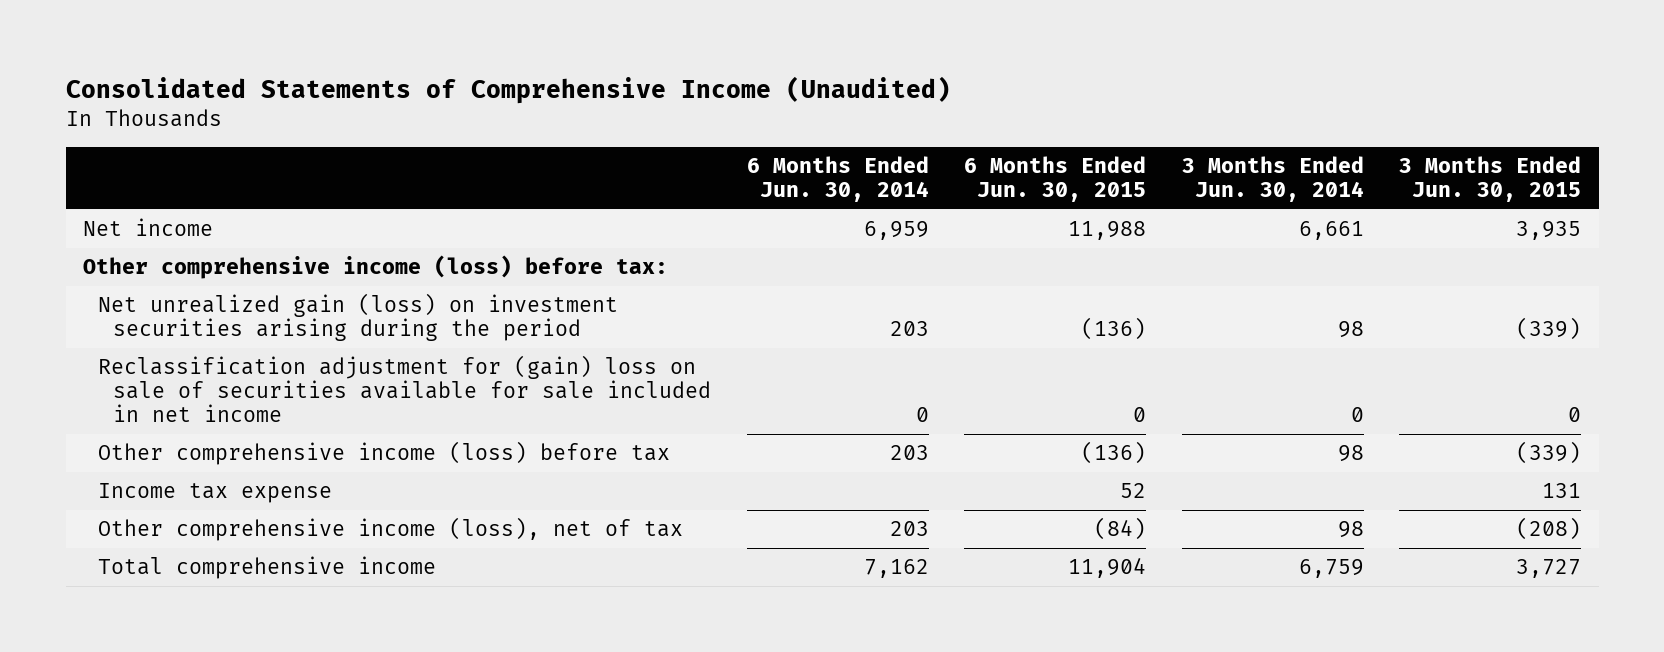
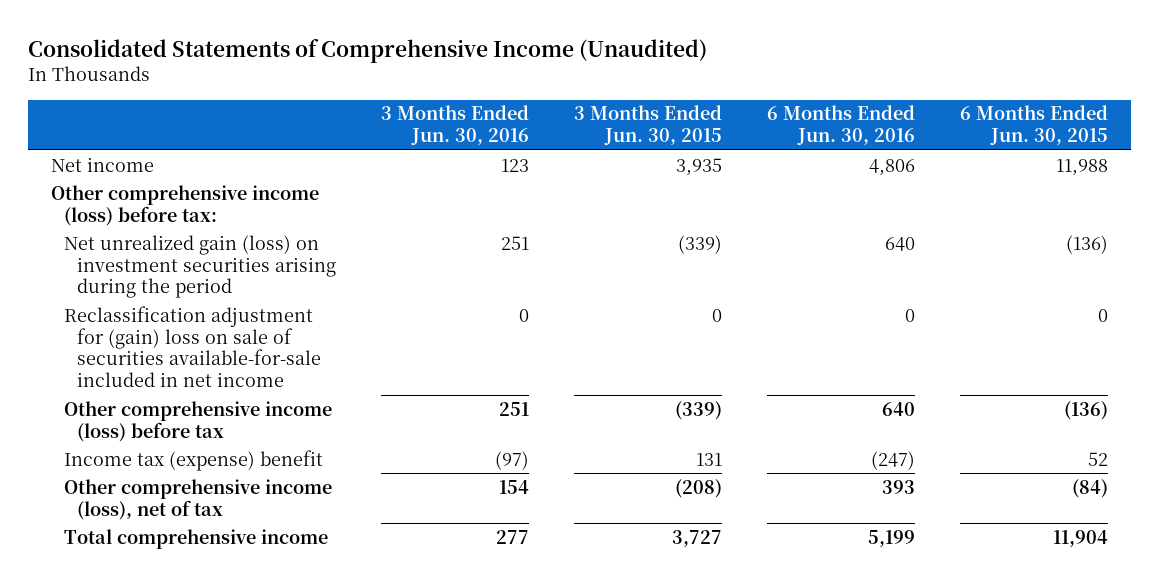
[746,155,929,202] 6 Months Ended Jun. 30, 2014 -> none
[1181,155,1364,202] 3 Months Ended Jun. 30, 2014 -> none
none -> [381,105,530,146] 3 Months Ended Jun. 30, 2016
none -> [767,105,916,146] 6 Months Ended Jun. 30, 2016
[98,355,712,423] Reclassification adjustment for (gain) loss on sale of securities available for sale included in net income -> [64,305,322,388] Reclassification adjustment for (gain) loss on sale of securities available-for-sale included in net income
[98,483,333,504] Income tax expense -> [64,449,324,471] Income tax (expense) benefit

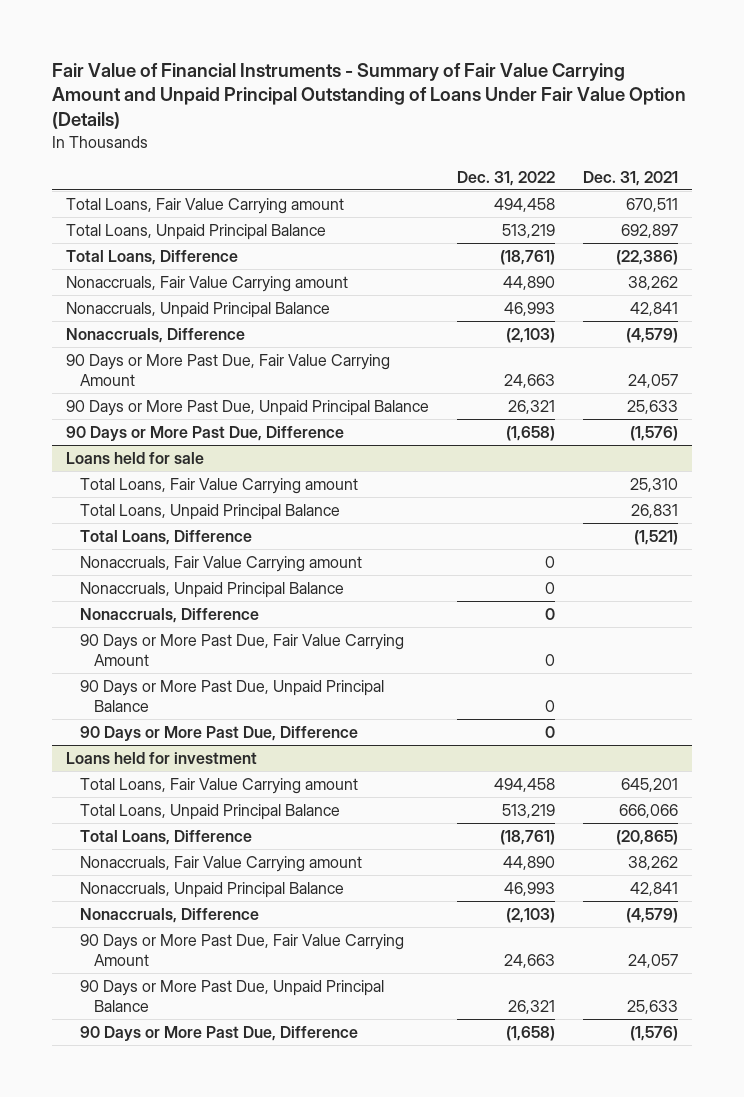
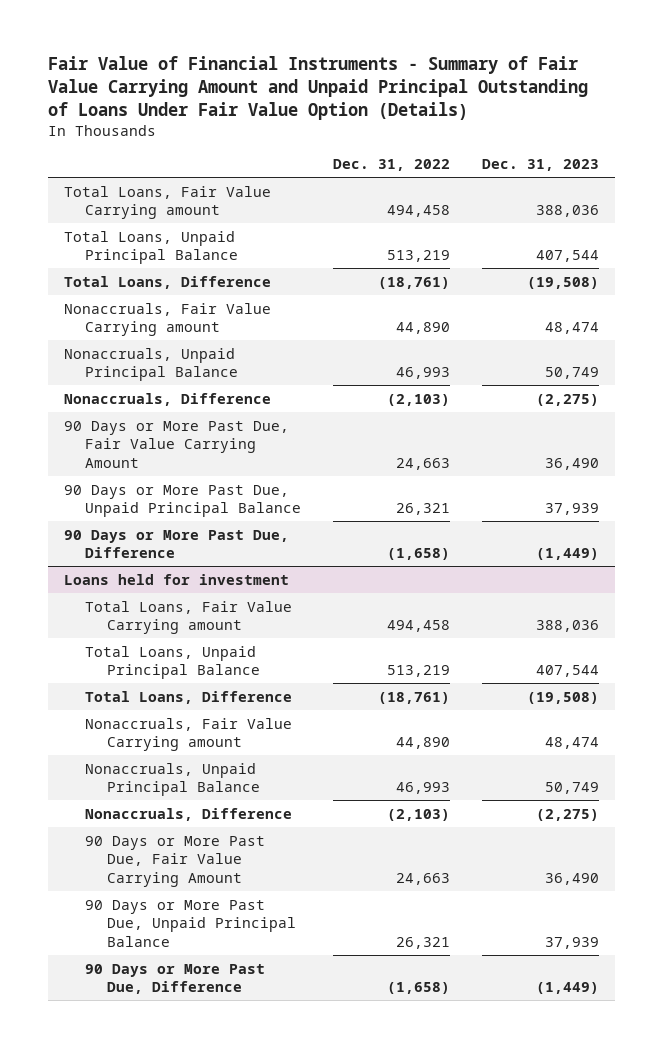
[582,170,678,186] Dec. 31, 2021 -> none
none -> [482,159,600,172] Dec. 31, 2023
[65,451,204,464] Loans held for sale -> none
[79,477,358,494] Total Loans, Fair Value Carrying amount -> none
[79,503,340,520] Total Loans, Unpaid Principal Balance -> none
[79,529,252,545] Total Loans, Difference -> none
[79,555,362,572] Nonaccruals, Fair Value Carrying amount -> none
[79,581,344,598] Nonaccruals, Unpaid Principal Balance -> none
[79,607,259,623] Nonaccruals, Difference -> none
[79,633,404,666] 90 Days or More Past Due, Fair Value Carrying Amount -> none
[79,679,384,712] 90 Days or More Past Due, Unpaid Principal Balance -> none
[79,725,358,741] 90 Days or More Past Due, Difference -> none

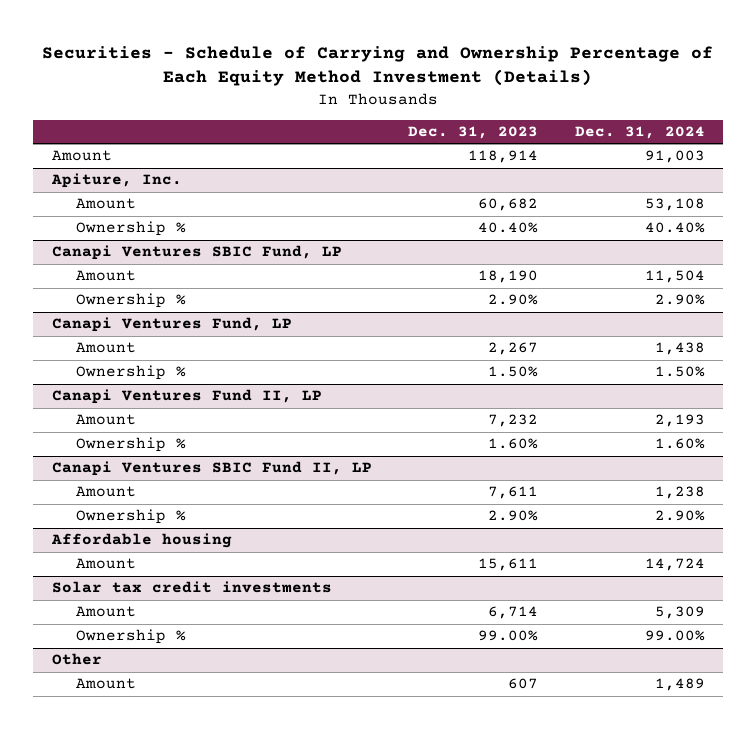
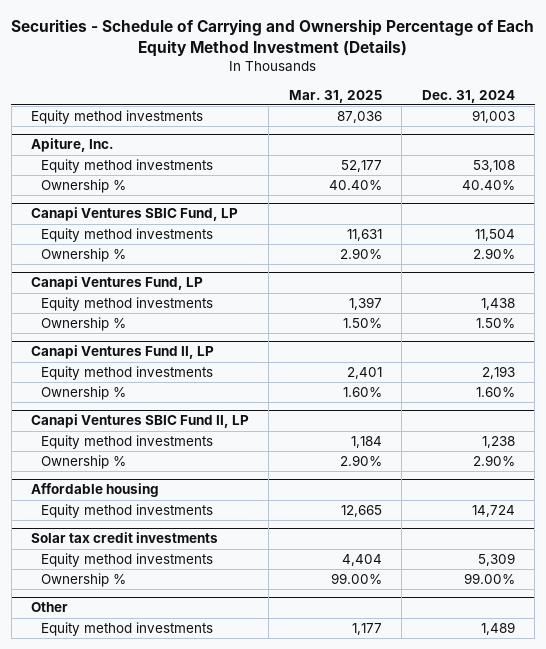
[408,125,539,139] Dec. 31, 2023 -> none
none -> [288,89,382,103] Mar. 31, 2025
[51,150,112,162] Amount -> [30,110,203,125] Equity method investments
[76,198,137,210] Amount -> [40,159,213,174] Equity method investments
[76,270,137,282] Amount -> [40,228,213,243] Equity method investments
[76,342,137,354] Amount -> [40,297,213,312] Equity method investments
[76,414,137,426] Amount -> [40,366,213,381] Equity method investments
[76,486,137,498] Amount -> [40,435,213,450] Equity method investments
[76,558,137,570] Amount -> [40,504,213,519] Equity method investments
[76,606,137,618] Amount -> [40,553,213,568] Equity method investments
[76,678,137,690] Amount -> [40,622,213,637] Equity method investments

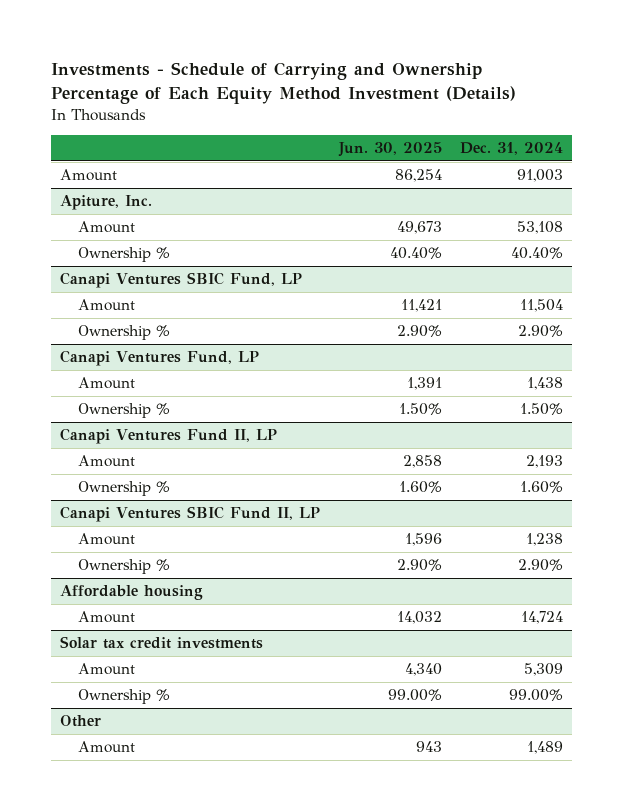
[10,18,534,57] Securities - Schedule of Carrying and Ownership Percentage of Each Equity Method Investment (Details) -> [51,62,517,105] Investments - Schedule of Carrying and Ownership Percentage of Each Equity Method Investment (Details)
[288,89,382,103] Mar. 31, 2025 -> none
none -> [337,142,442,158] Jun. 30, 2025
[30,110,203,125] Equity method investments -> [60,169,118,182] Amount
[40,159,213,174] Equity method investments -> [77,221,135,234] Amount
[40,228,213,243] Equity method investments -> [77,299,135,312] Amount
[40,297,213,312] Equity method investments -> [77,377,135,390] Amount
[40,366,213,381] Equity method investments -> [77,455,135,468] Amount
[40,435,213,450] Equity method investments -> [77,533,135,546] Amount
[40,504,213,519] Equity method investments -> [77,611,135,624] Amount
[40,553,213,568] Equity method investments -> [77,663,135,676] Amount
[40,622,213,637] Equity method investments -> [77,741,135,754] Amount

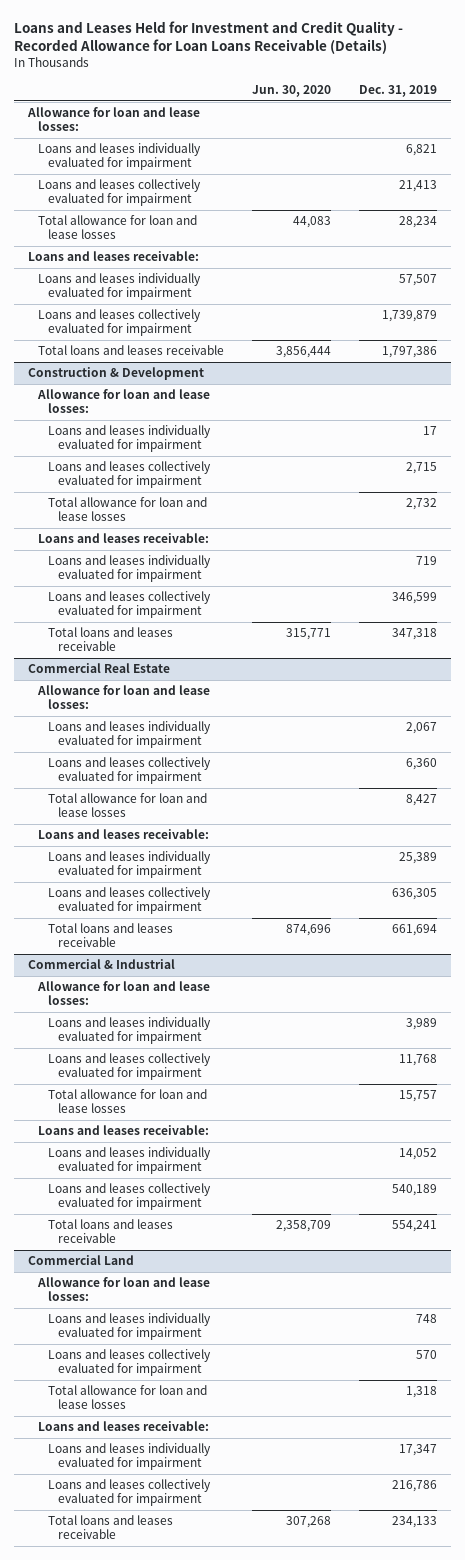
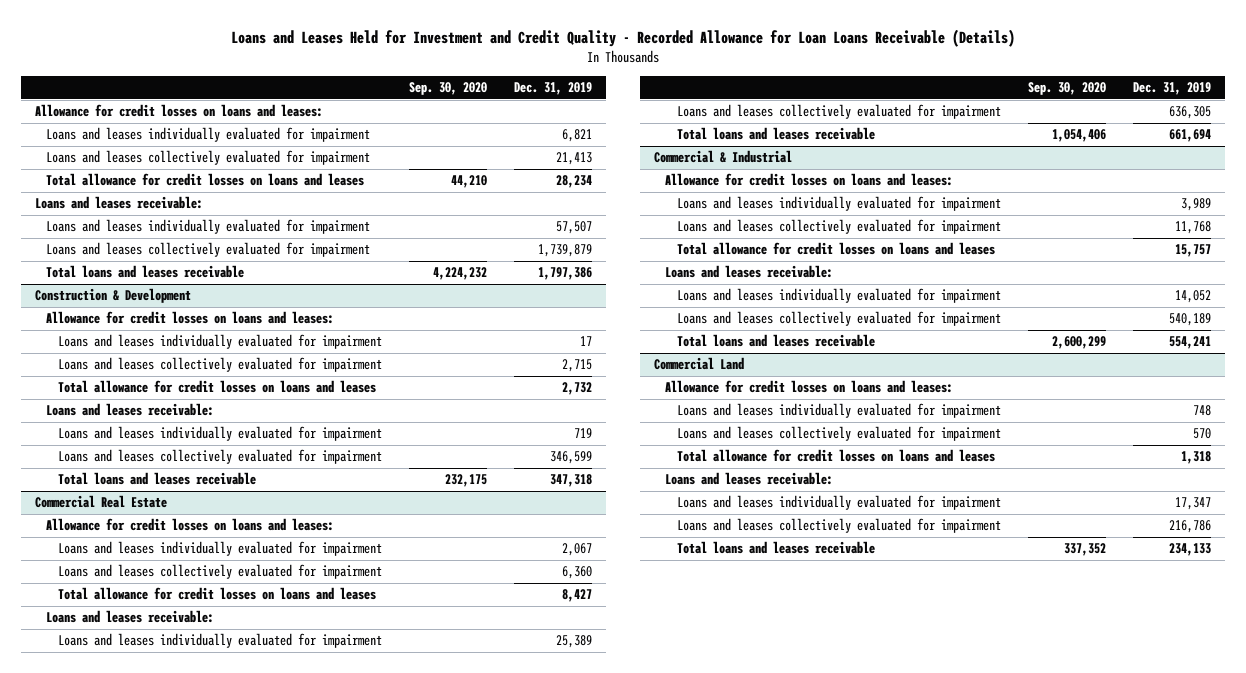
[252,85,332,98] Jun. 30, 2020 -> none
none -> [408,82,487,96] Sep. 30, 2020
[27,107,201,132] Allowance for loan and lease losses: -> [35,104,324,118] Allowance for credit losses on loans and leases:
[38,215,198,240] Total allowance for loan and lease losses -> [46,173,365,187] Total allowance for credit losses on loans and leases
[37,389,211,414] Allowance for loan and lease losses: -> [46,311,335,325] Allowance for credit losses on loans and leases:
[47,497,207,522] Total allowance for loan and lease losses -> [57,380,376,394] Total allowance for credit losses on loans and leases
[37,685,211,710] Allowance for loan and lease losses: -> [46,518,335,532] Allowance for credit losses on loans and leases:
[47,793,207,818] Total allowance for loan and lease losses -> [57,587,376,601] Total allowance for credit losses on loans and leases
[37,981,211,1006] Allowance for loan and lease losses: -> [665,173,954,187] Allowance for credit losses on loans and leases:
[47,1089,207,1114] Total allowance for loan and lease losses -> [676,242,995,256] Total allowance for credit losses on loans and leases
[37,1277,211,1302] Allowance for loan and lease losses: -> [665,380,954,394] Allowance for credit losses on loans and leases:
[47,1385,207,1410] Total allowance for loan and lease losses -> [676,449,995,463] Total allowance for credit losses on loans and leases

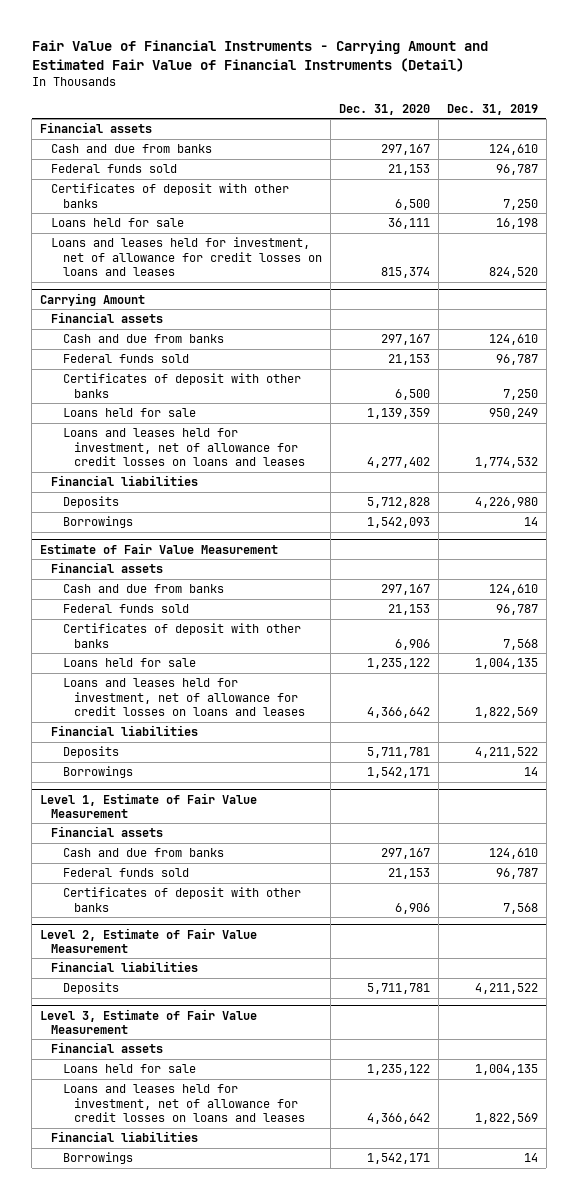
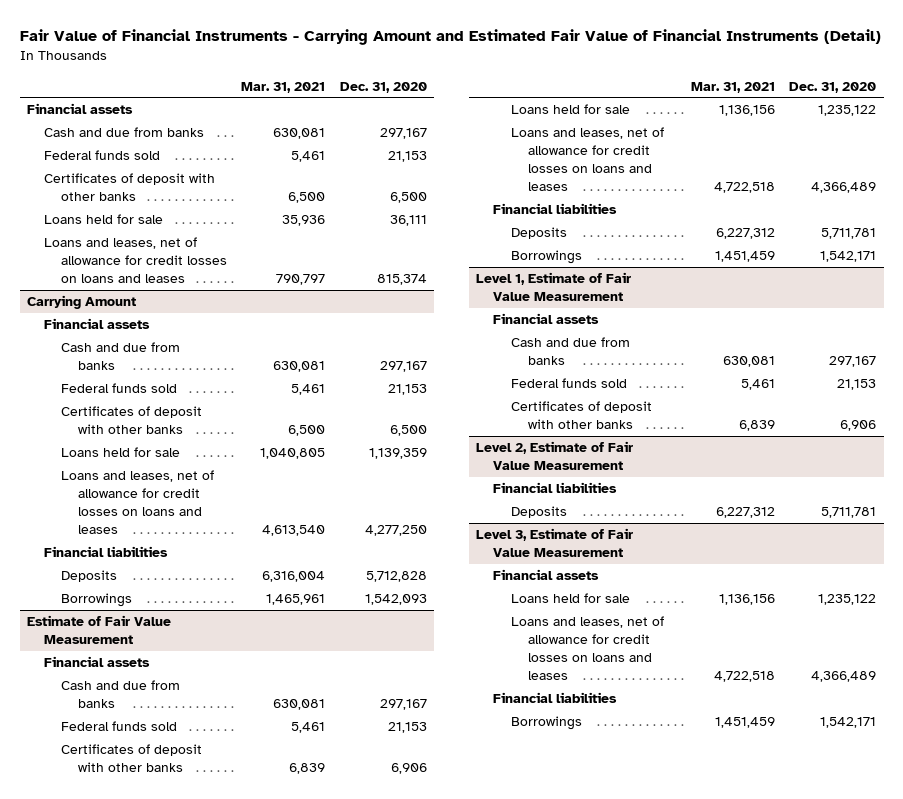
[446,103,538,115] Dec. 31, 2019 -> none
none -> [241,81,326,93] Mar. 31, 2021
[51,237,322,277] Loans and leases held for investment, net of allowance for credit losses on loans and leases -> [43,237,228,284] Loans and leases, net of allowance for credit losses on loans and leases
[62,428,305,467] Loans and leases held for investment, net of allowance for credit losses on loans and leases -> [61,470,215,535] Loans and leases, net of allowance for credit losses on loans and leases
[366,457,430,469] 4,277,402 -> [364,525,427,537] 4,277,250
[62,678,305,717] Loans and leases held for investment, net of allowance for credit losses on loans and leases -> [510,127,664,192] Loans and leases, net of allowance for credit losses on loans and leases
[366,707,430,719] 4,366,642 -> [811,182,877,194] 4,366,489
[62,1084,305,1123] Loans and leases held for investment, net of allowance for credit losses on loans and leases -> [510,616,664,681] Loans and leases, net of allowance for credit losses on loans and leases
[366,1113,430,1125] 4,366,642 -> [811,671,877,683] 4,366,489

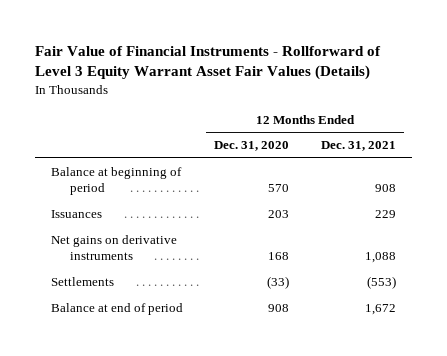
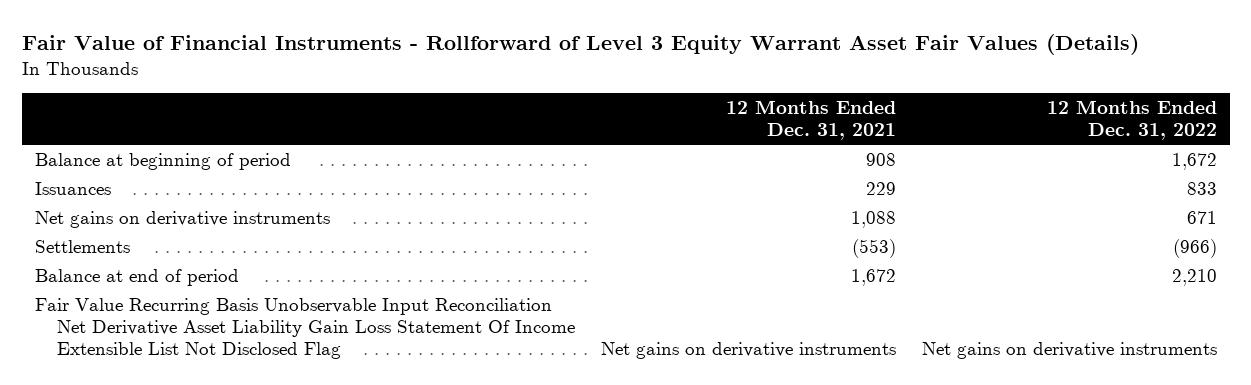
[214,141,290,152] Dec. 31, 2020 -> none
none -> [1046,99,1217,141] 12 Months Ended Dec. 31, 2022
none -> [34,297,576,359] Fair Value Recurring Basis Unobservable Input Reconciliation Net Derivative Asset Liability Gain Loss Statement Of Income Extensible List Not Disclosed Flag

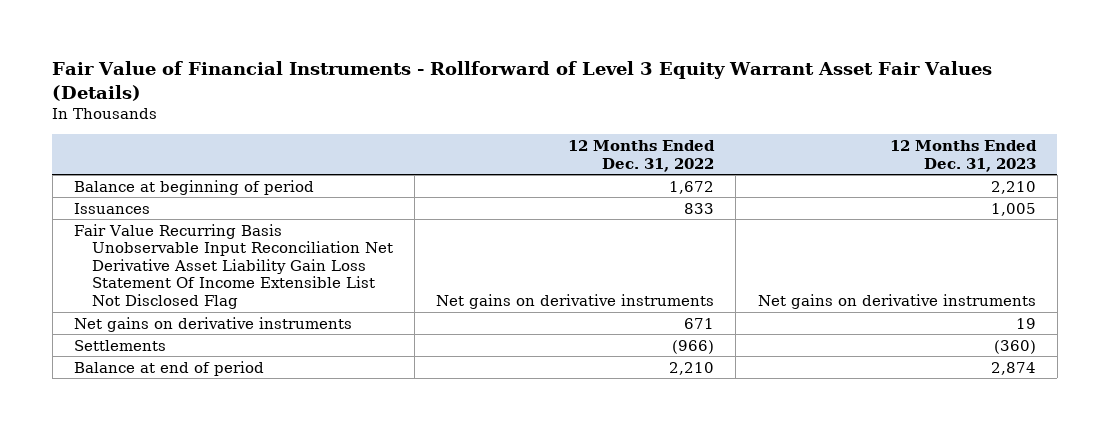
[725,99,896,141] 12 Months Ended Dec. 31, 2021 -> none
none -> [889,139,1037,172] 12 Months Ended Dec. 31, 2023
[34,297,576,359] Fair Value Recurring Basis Unobservable Input Reconciliation Net Derivative Asset Liability Gain Loss Statement Of Income Extensible List Not Disclosed Flag -> [73,223,394,310] Fair Value Recurring Basis Unobservable Input Reconciliation Net Derivative Asset Liability Gain Loss Statement Of Income Extensible List Not Disclosed Flag

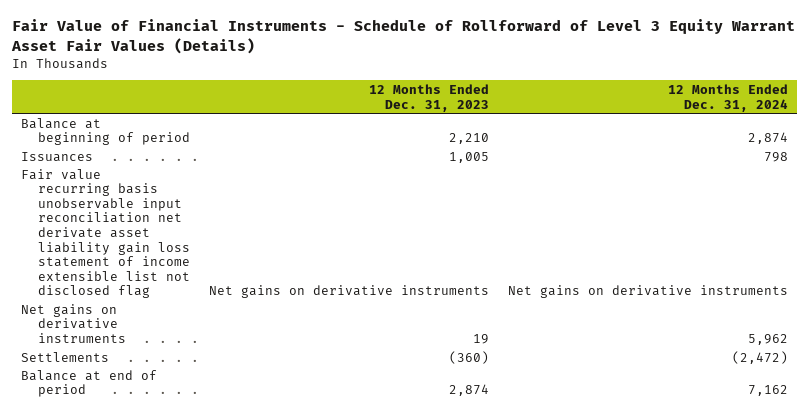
[52,61,993,101] Fair Value of Financial Instruments - Rollforward of Level 3 Equity Warrant Asset Fair Values (Details) -> [10,19,795,54] Fair Value of Financial Instruments - Schedule of Rollforward of Level 3 Equity Warrant Asset Fair Values (Details)
[568,139,716,172] 12 Months Ended Dec. 31, 2022 -> none
none -> [667,83,788,112] 12 Months Ended Dec. 31, 2024
[73,223,394,310] Fair Value Recurring Basis Unobservable Input Reconciliation Net Derivative Asset Liability Gain Loss Statement Of Income Extensible List Not Disclosed Flag -> [21,168,190,299] Fair value recurring basis unobservable input reconciliation net derivate asset liability gain loss statement of income extensible list not disclosed flag

